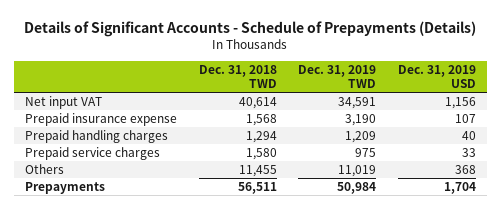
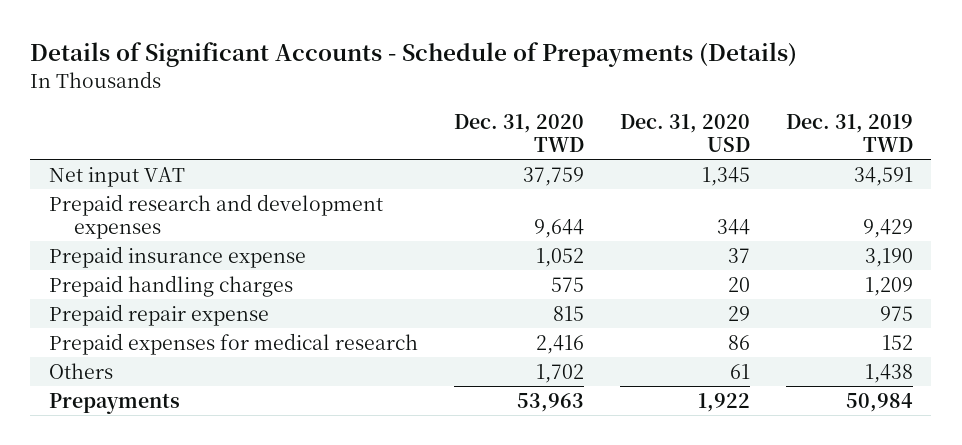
[198,64,277,89] Dec. 31, 2018 TWD -> none
[398,64,477,89] Dec. 31, 2019 USD -> none
none -> [453,113,584,153] Dec. 31, 2020 TWD
none -> [619,113,750,153] Dec. 31, 2020 USD
none -> [48,193,383,239] Prepaid research and development expenses
[24,146,160,160] Prepaid service charges -> [48,303,269,326] Prepaid repair expense
none -> [48,332,418,355] Prepaid expenses for medical research
[338,164,377,177] 11,019 -> [865,363,914,383] 1,438

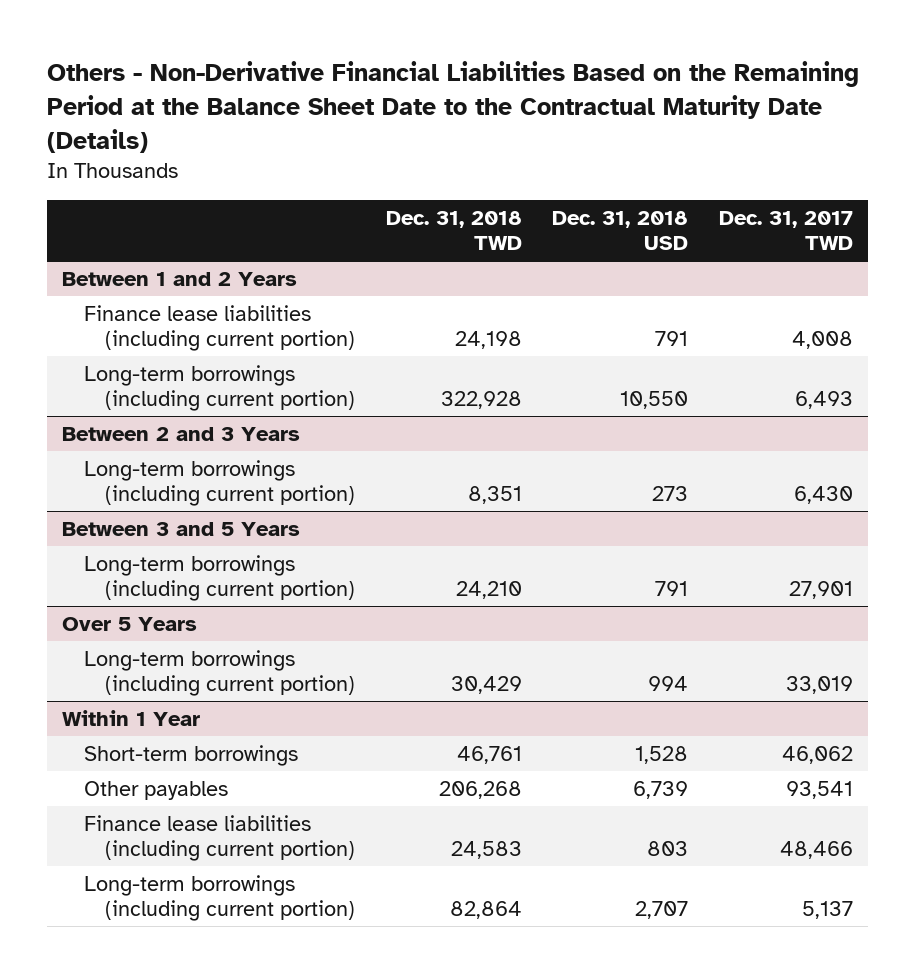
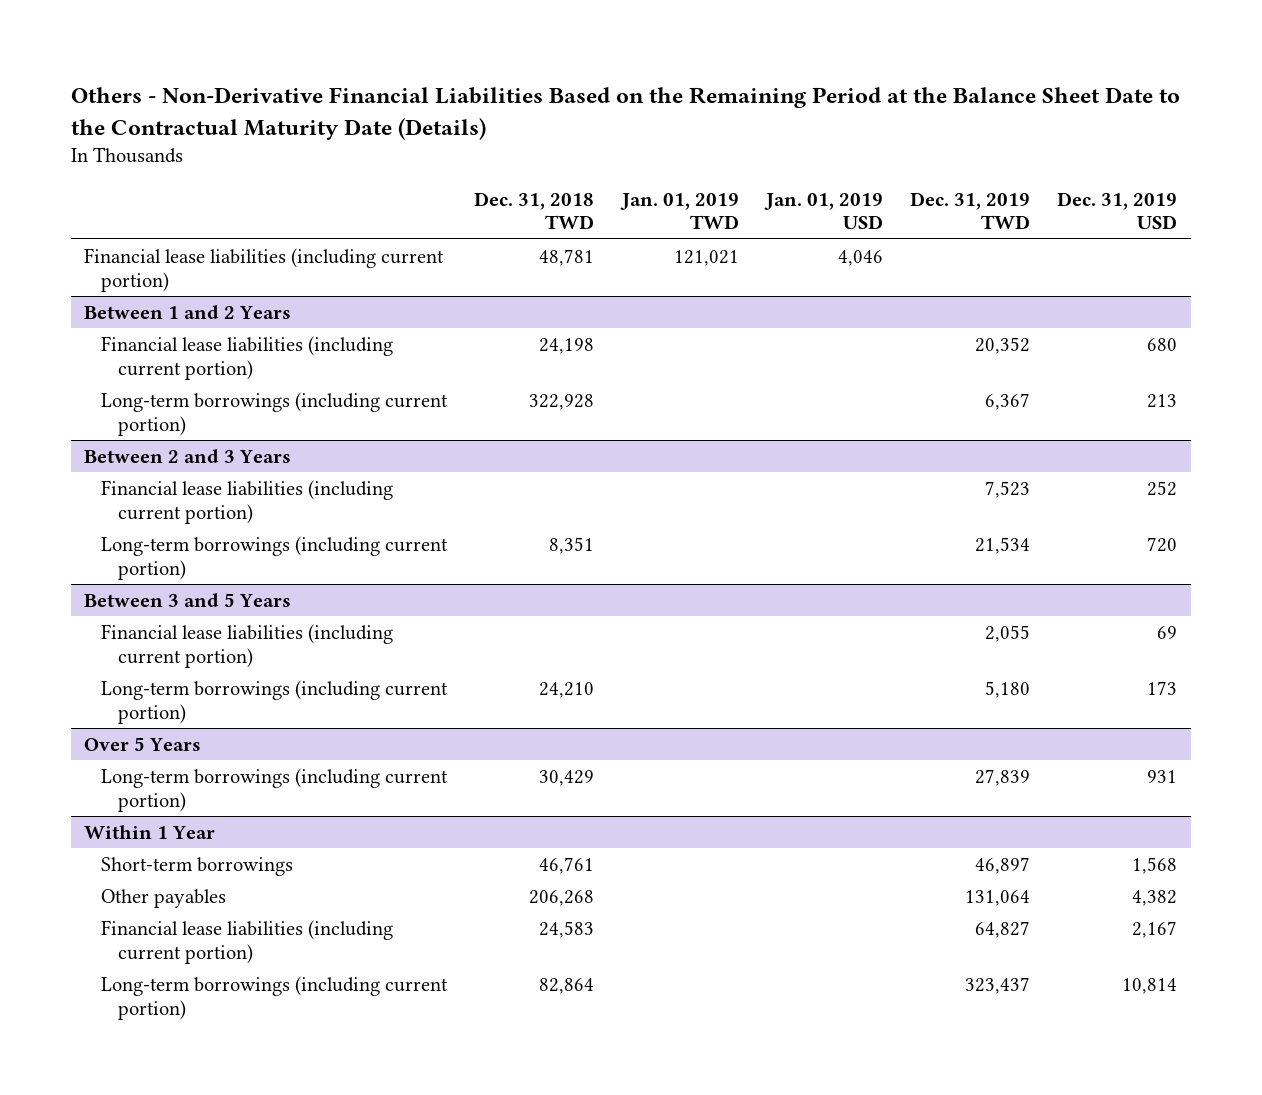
[552,210,689,251] Dec. 31, 2018 USD -> none
[718,210,853,251] Dec. 31, 2017 TWD -> none
none -> [619,192,739,230] Jan. 01, 2019 TWD
none -> [763,192,883,230] Jan. 01, 2019 USD
none -> [910,191,1031,230] Dec. 31, 2019 TWD
none -> [1057,191,1178,230] Dec. 31, 2019 USD
none -> [84,247,445,292] Financial lease liabilities (including current portion)
[83,305,355,352] Finance lease liabilities (including current portion) -> [101,335,394,380] Financial lease liabilities (including current portion)
none -> [101,479,394,524] Financial lease liabilities (including current portion)
none -> [101,623,394,668] Financial lease liabilities (including current portion)
[83,815,355,862] Finance lease liabilities (including current portion) -> [101,919,394,964] Financial lease liabilities (including current portion)

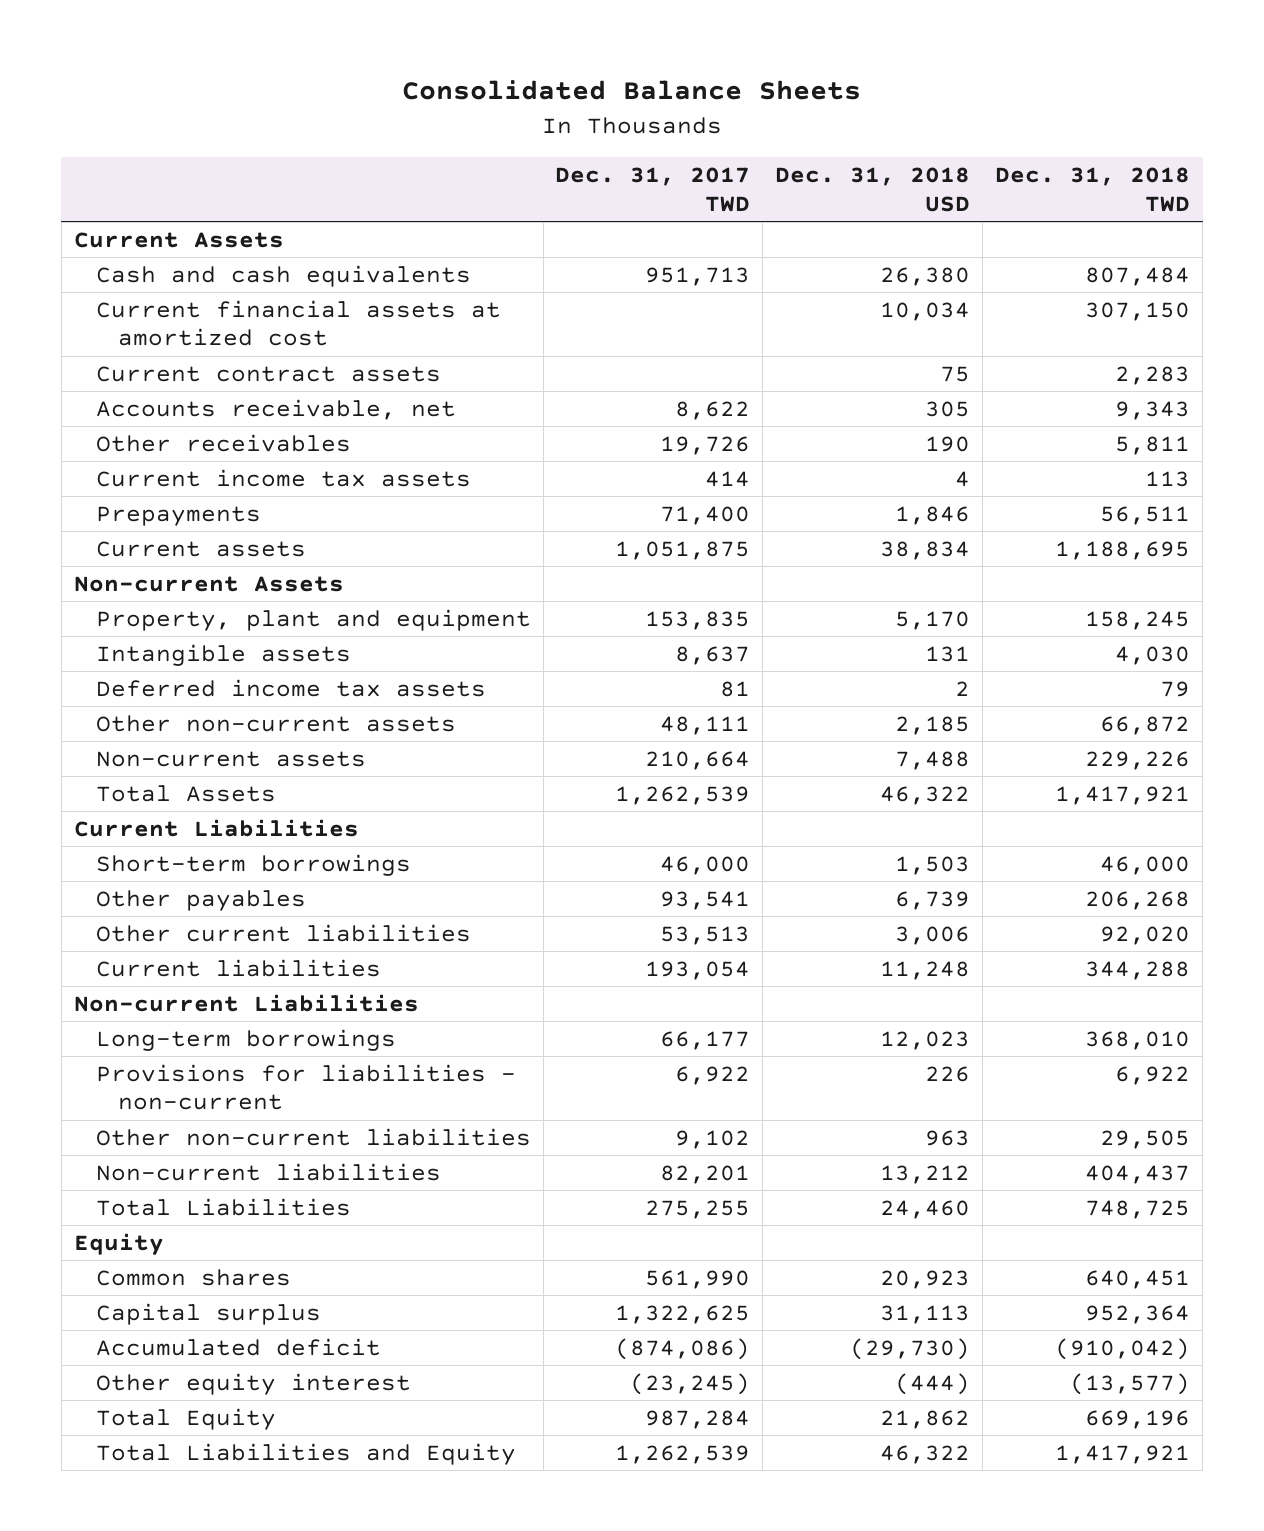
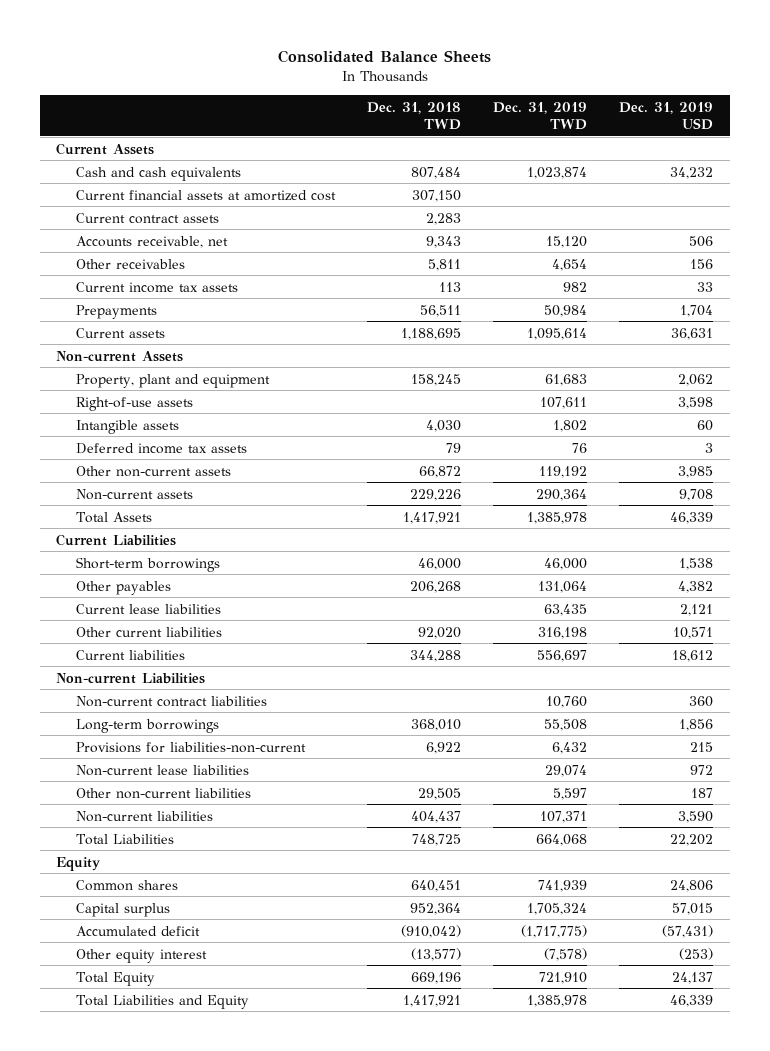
[555,167,751,212] Dec. 31, 2017 TWD -> none
[775,167,971,212] Dec. 31, 2018 USD -> none
none -> [493,101,588,130] Dec. 31, 2019 TWD
none -> [619,101,714,130] Dec. 31, 2019 USD
none -> [75,396,193,411] Right-of-use assets
none -> [75,603,221,614] Current lease liabilities
none -> [75,695,267,707] Non-current contract liabilities
[95,1064,516,1111] Provisions for liabilities - non-current -> [75,741,306,753] Provisions for liabilities-non-current
none -> [75,764,249,776] Non-current lease liabilities

